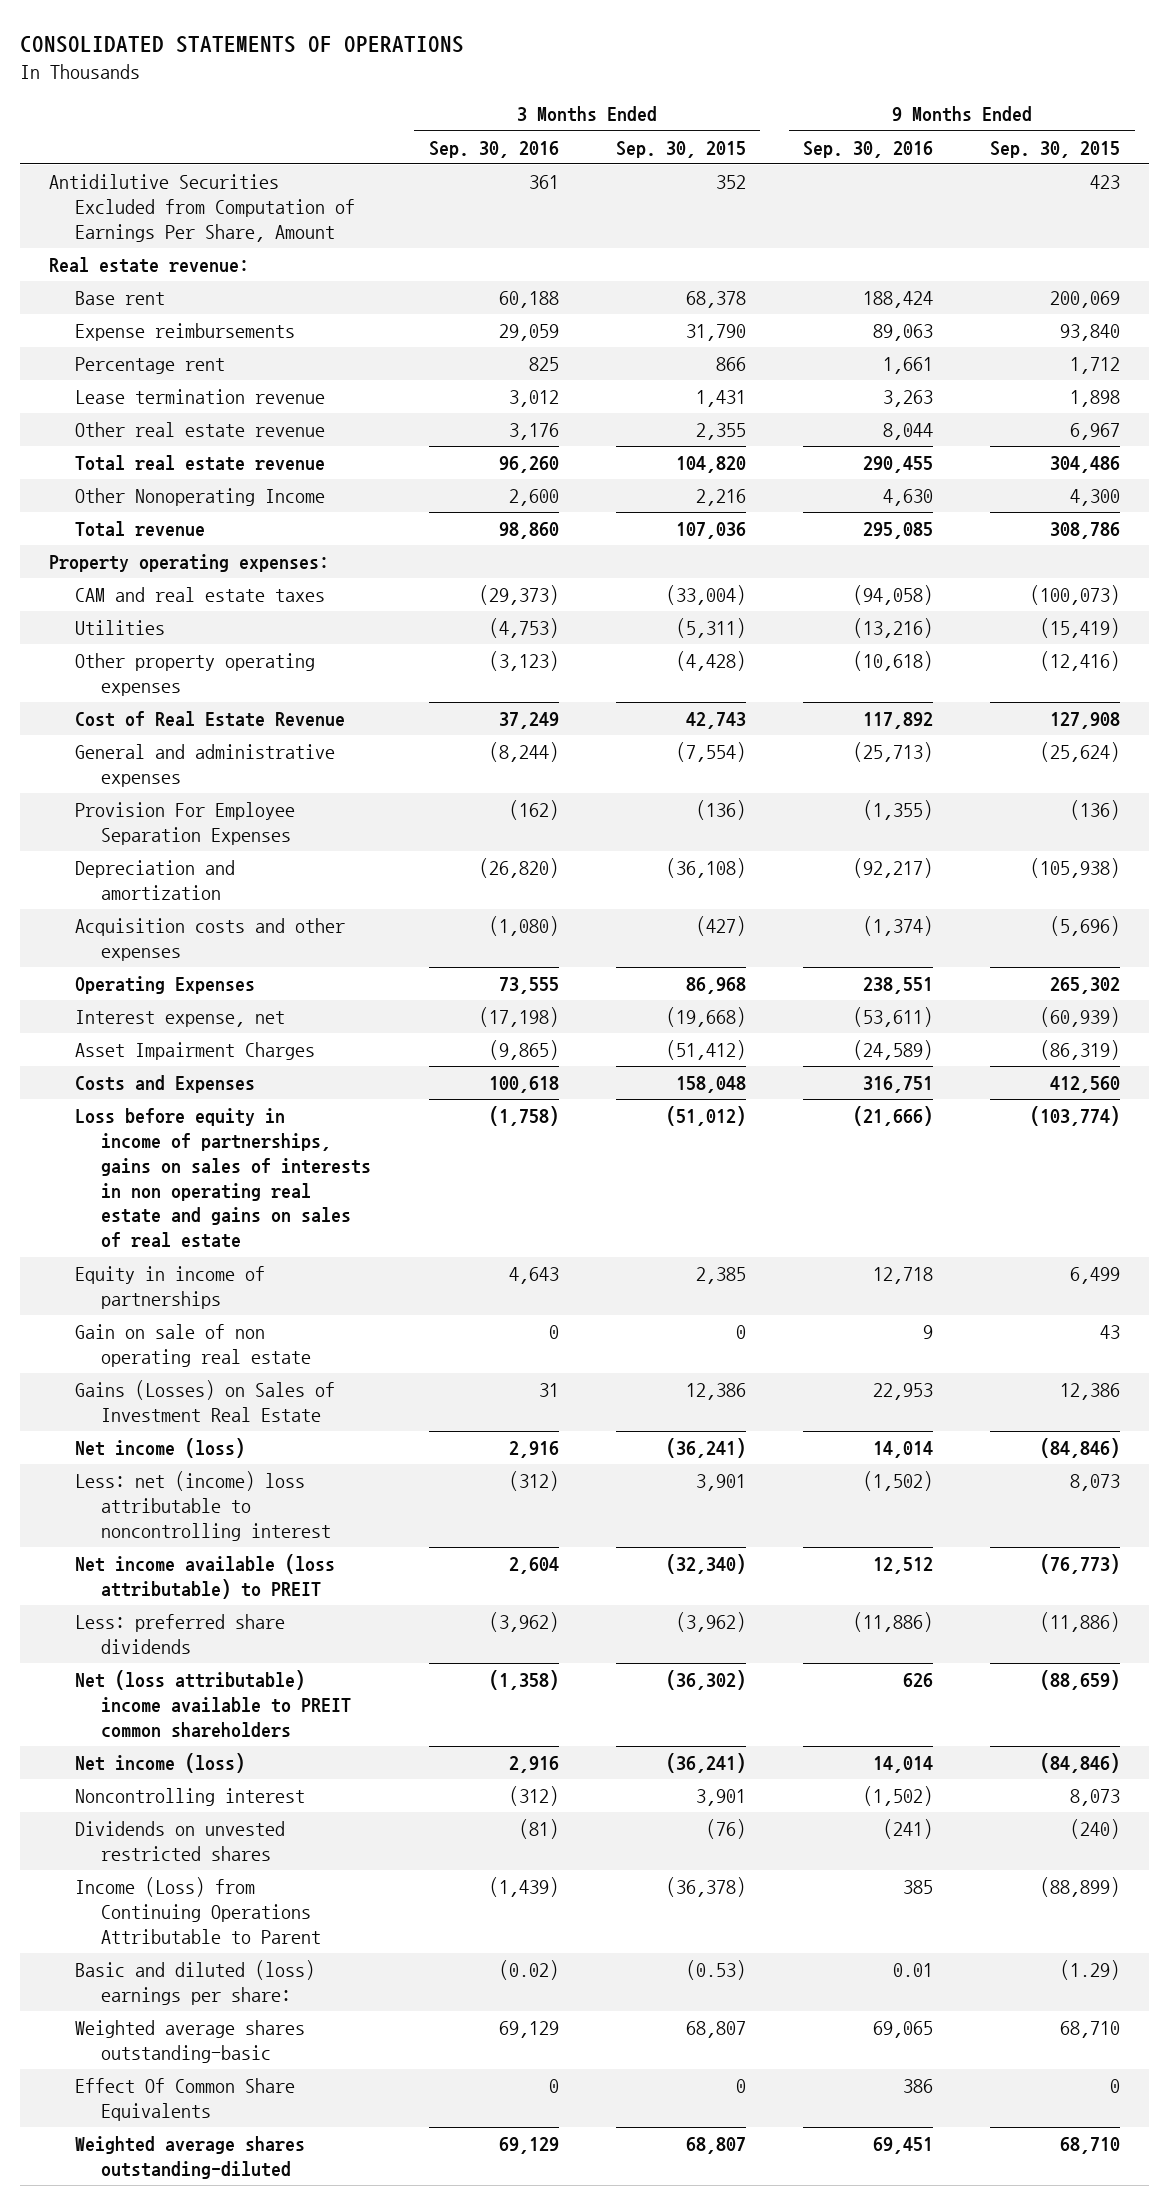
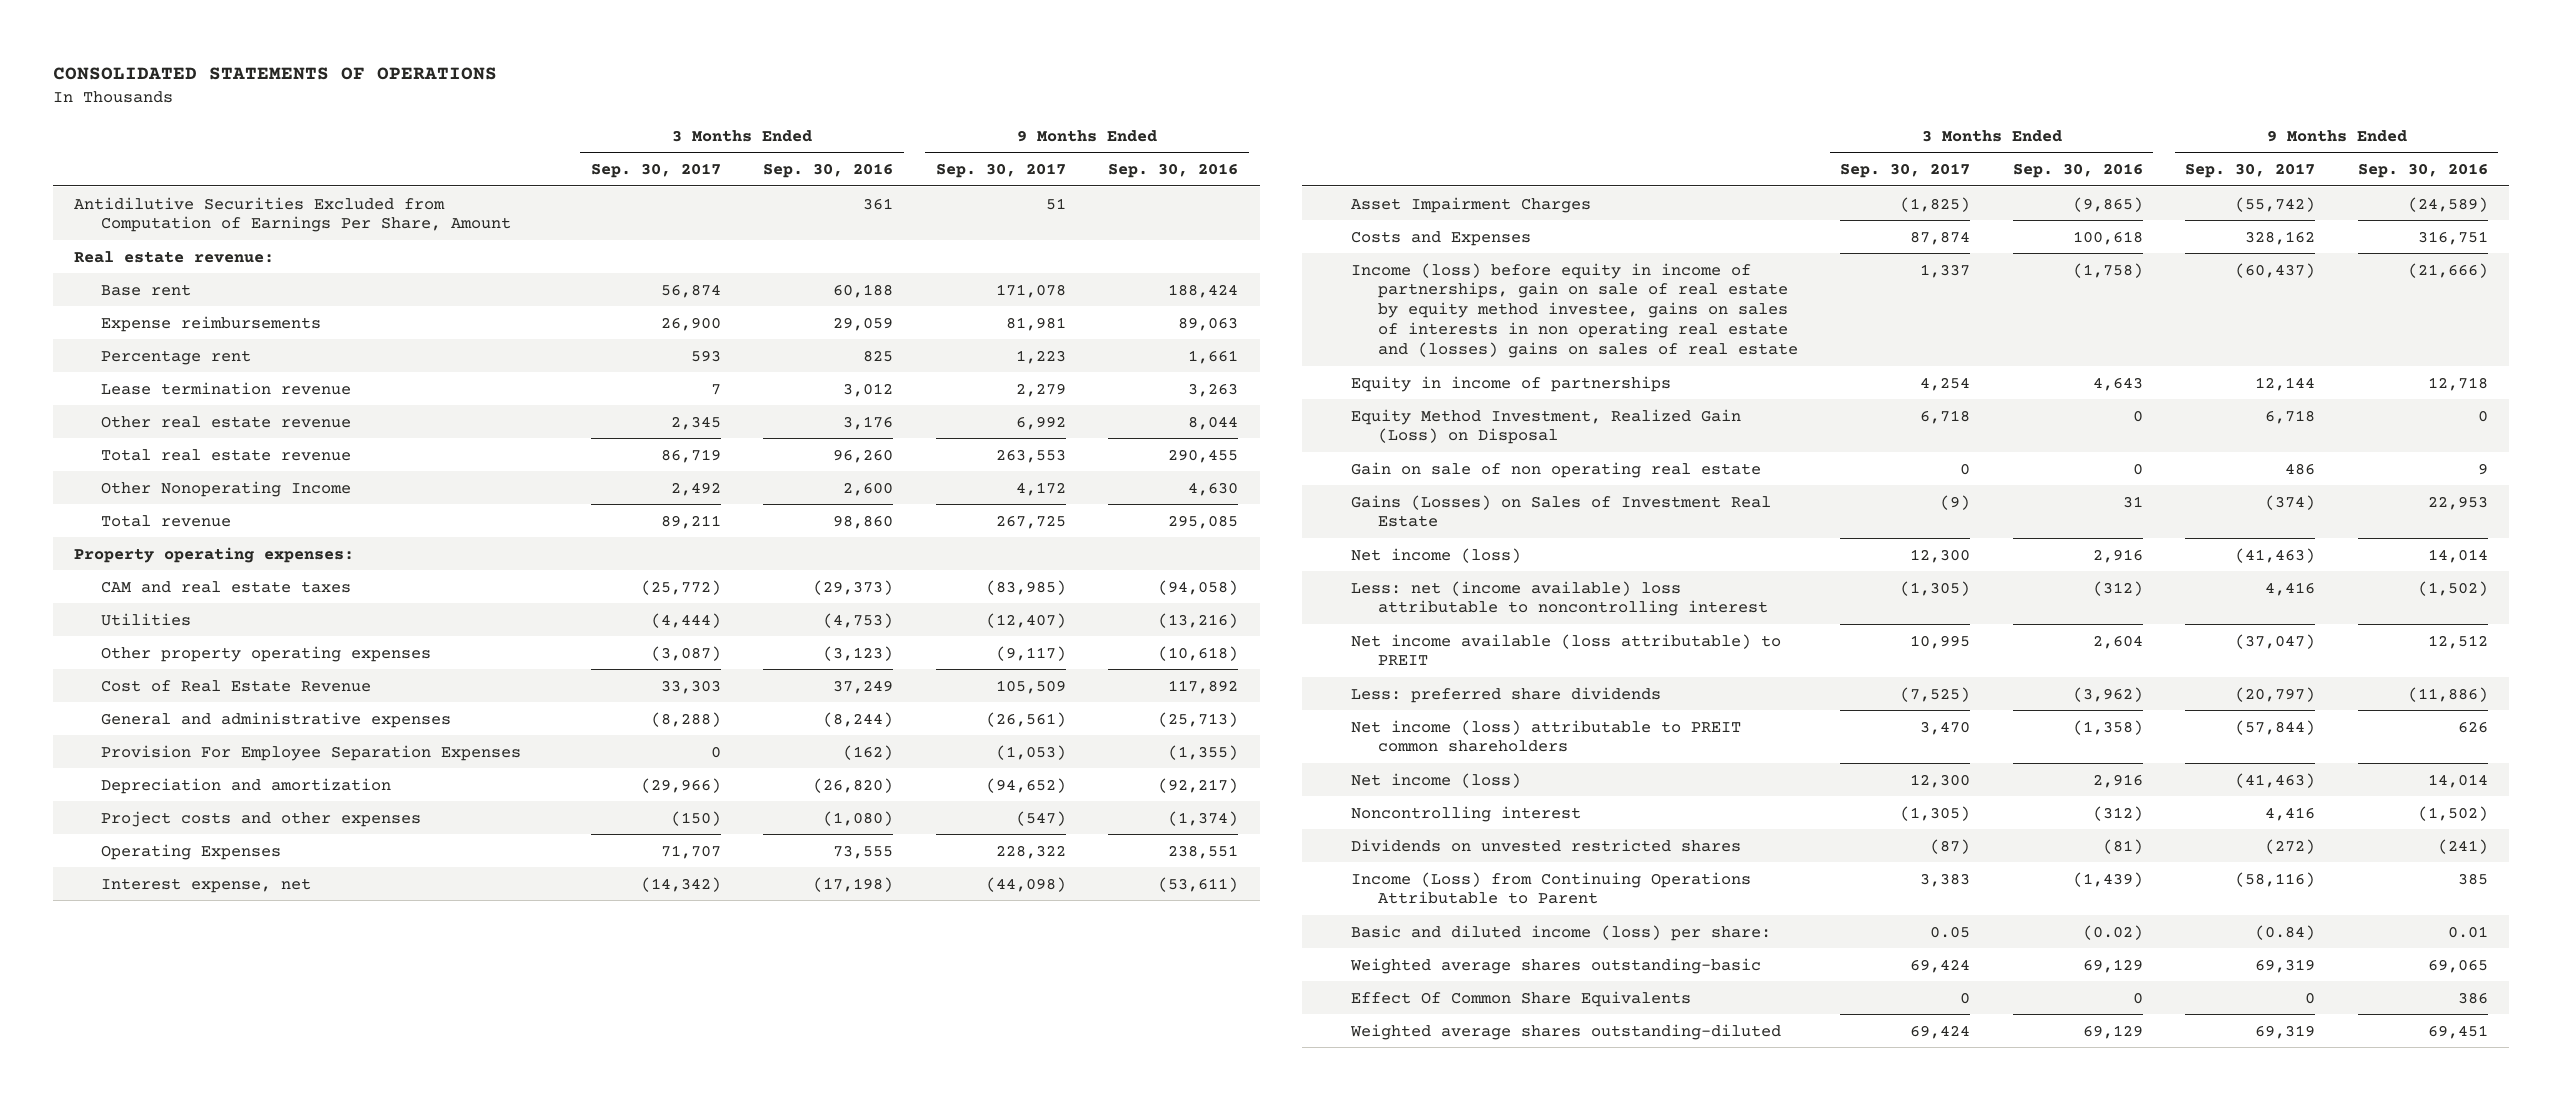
[615,140,746,158] Sep. 30, 2015 -> none
[990,140,1121,158] Sep. 30, 2015 -> none
none -> [590,163,721,179] Sep. 30, 2017
none -> [935,163,1066,179] Sep. 30, 2017
[75,917,346,961] Acquisition costs and other expenses -> [101,810,422,827] Project costs and other expenses
[75,1107,372,1249] Loss before equity in income of partnerships, gains on sales of interests in non operating real estate and gains on sales of real estate -> [1350,262,1798,358] Income (loss) before equity in income of partnerships, gain on sale of real estate by equity method investee, gains on sales of interests in non operating real estate and (losses) gains on sales of real estate
none -> [1350,408,1741,445] Equity Method Investment, Realized Gain (Loss) on Disposal
[75,1470,332,1541] Less: net (income) loss attributable to noncontrolling interest -> [1350,580,1768,617] Less: net (income available) loss attributable to noncontrolling interest
[75,1669,352,1738] Net (loss attributable) income available to PREIT common shareholders -> [1350,719,1741,753] Net income (loss) attributable to PREIT common shareholders
[75,1959,316,2005] Basic and diluted (loss) earnings per share: -> [1350,924,1771,941] Basic and diluted income (loss) per share:

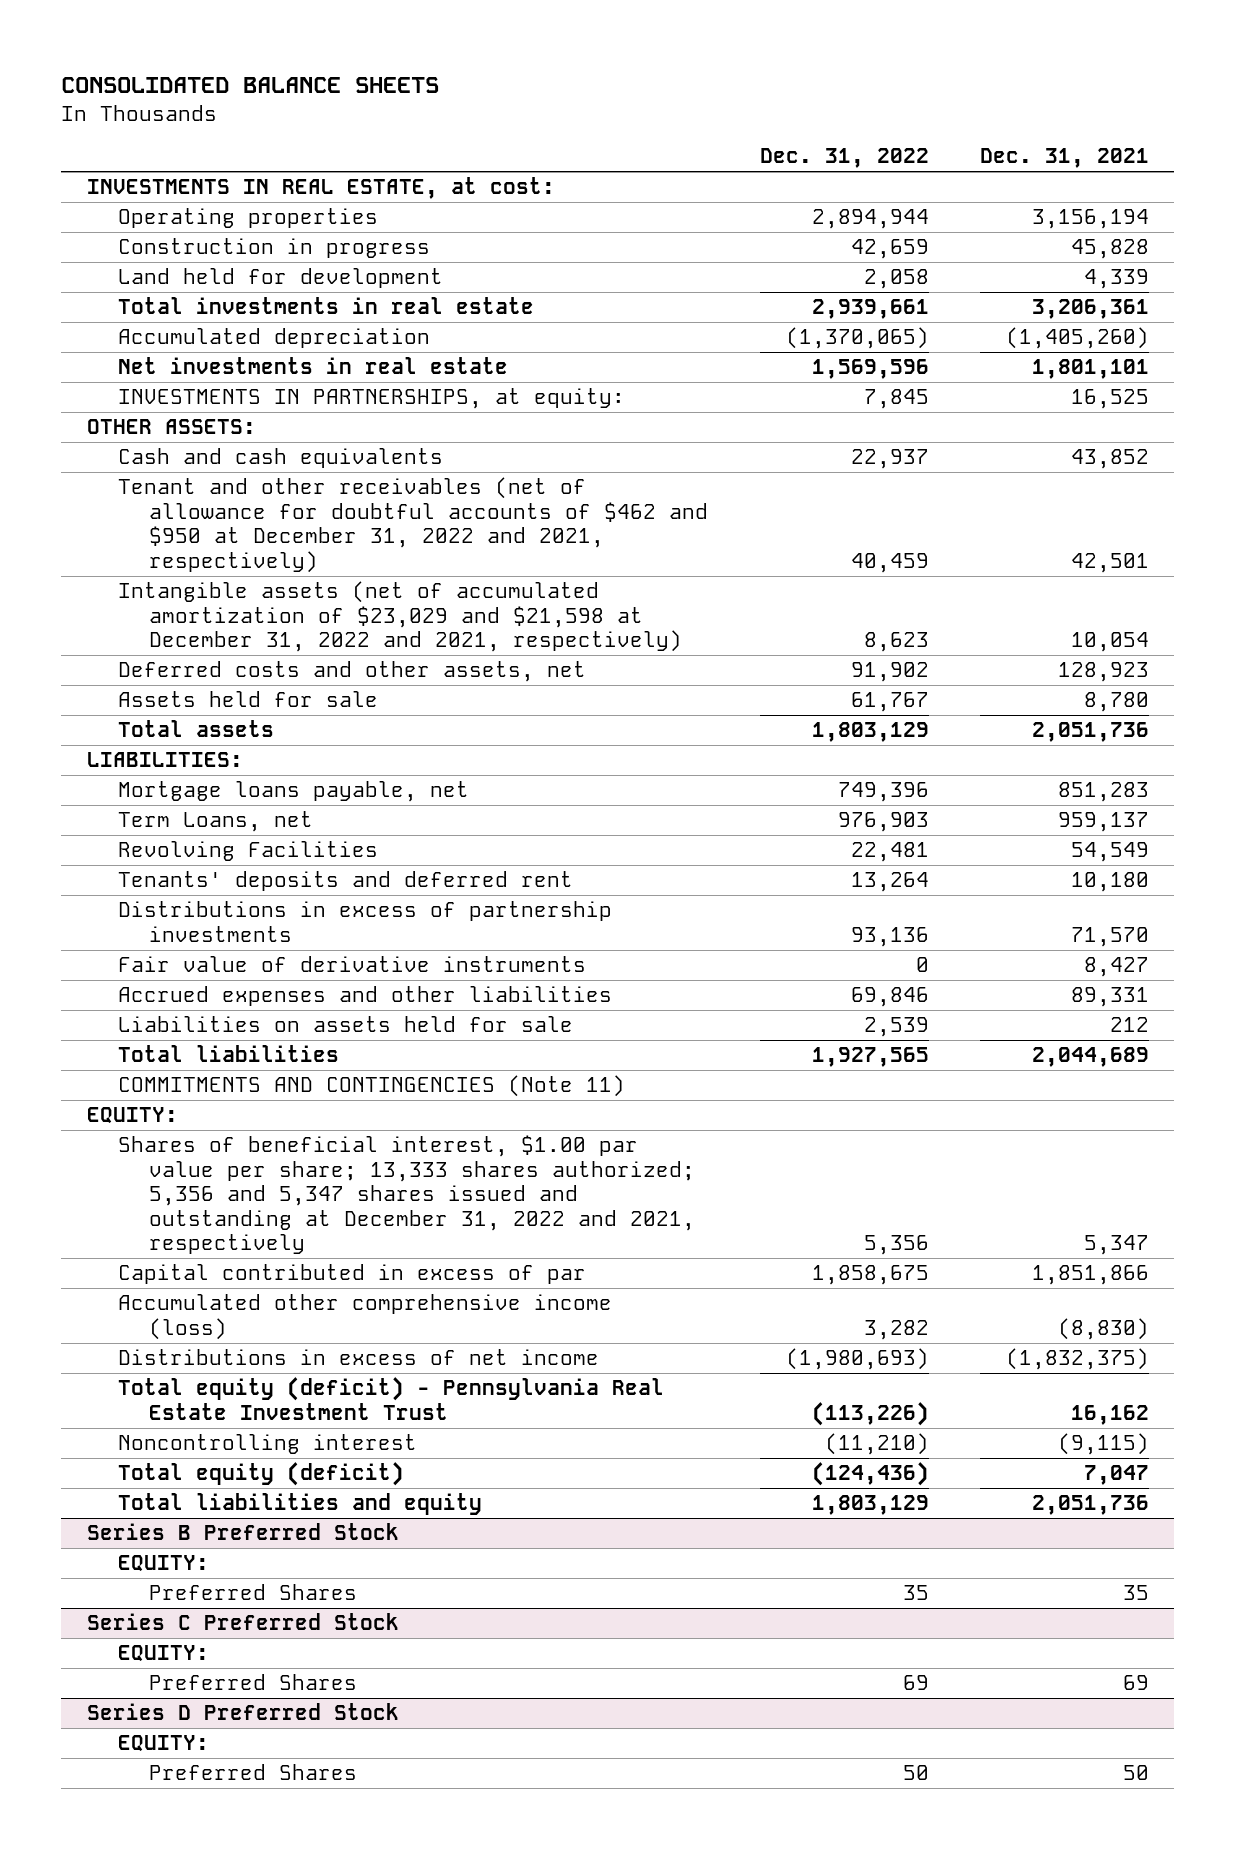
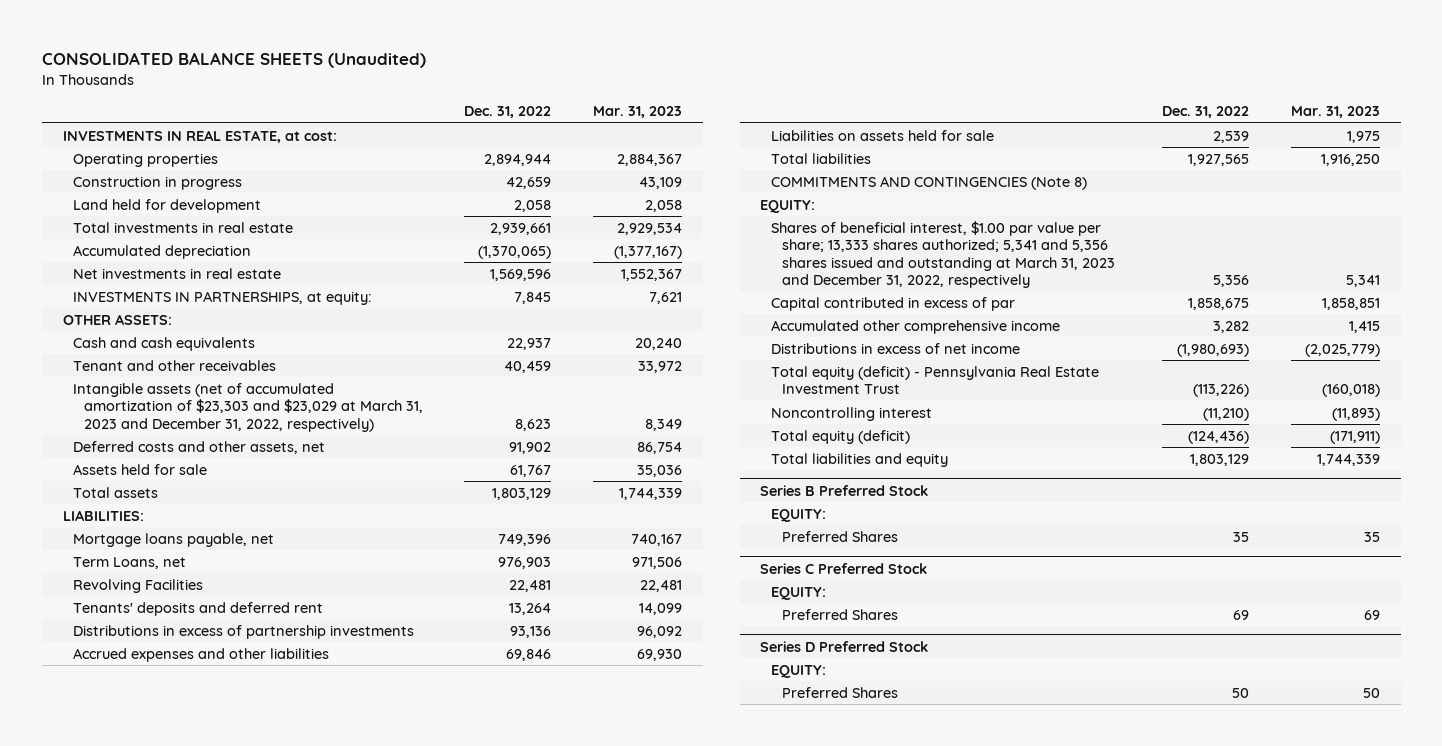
[61,76,440,93] CONSOLIDATED BALANCE SHEETS -> [41,51,426,68] CONSOLIDATED BALANCE SHEETS (Unaudited)
[979,148,1149,169] Dec. 31, 2021 -> none
none -> [593,106,683,119] Mar. 31, 2023
[118,477,709,573] Tenant and other receivables (net of allowance for doubtful accounts of $462 and $950 at December 31, 2022 and 2021, respectively) -> [73,359,277,371] Tenant and other receivables
[118,581,683,653] Intangible assets (net of accumulated amortization of $23,029 and $21,598 at December 31, 2022 and 2021, respectively) -> [73,382,423,432] Intangible assets (net of accumulated amortization of $23,303 and $23,029 at March 31, 2023 and December 31, 2022, respectively)
[118,956,587,973] Fair value of derivative instruments -> none
[118,1075,626,1098] COMMITMENTS AND CONTINGENCIES (Note 11) -> [771,175,1088,190] COMMITMENTS AND CONTINGENCIES (Note 8)
[118,1135,696,1255] Shares of beneficial interest, $1.00 par value per share; 13,333 shares authorized; 5,356 and 5,347 shares issued and outstanding at December 31, 2022 and 2021, respectively -> [771,220,1115,288] Shares of beneficial interest, $1.00 par value per share; 13,333 shares authorized; 5,341 and 5,356 shares issued and outstanding at March 31, 2023 and December 31, 2022, respectively
[118,1294,613,1340] Accumulated other comprehensive income (loss) -> [771,319,1061,334] Accumulated other comprehensive income

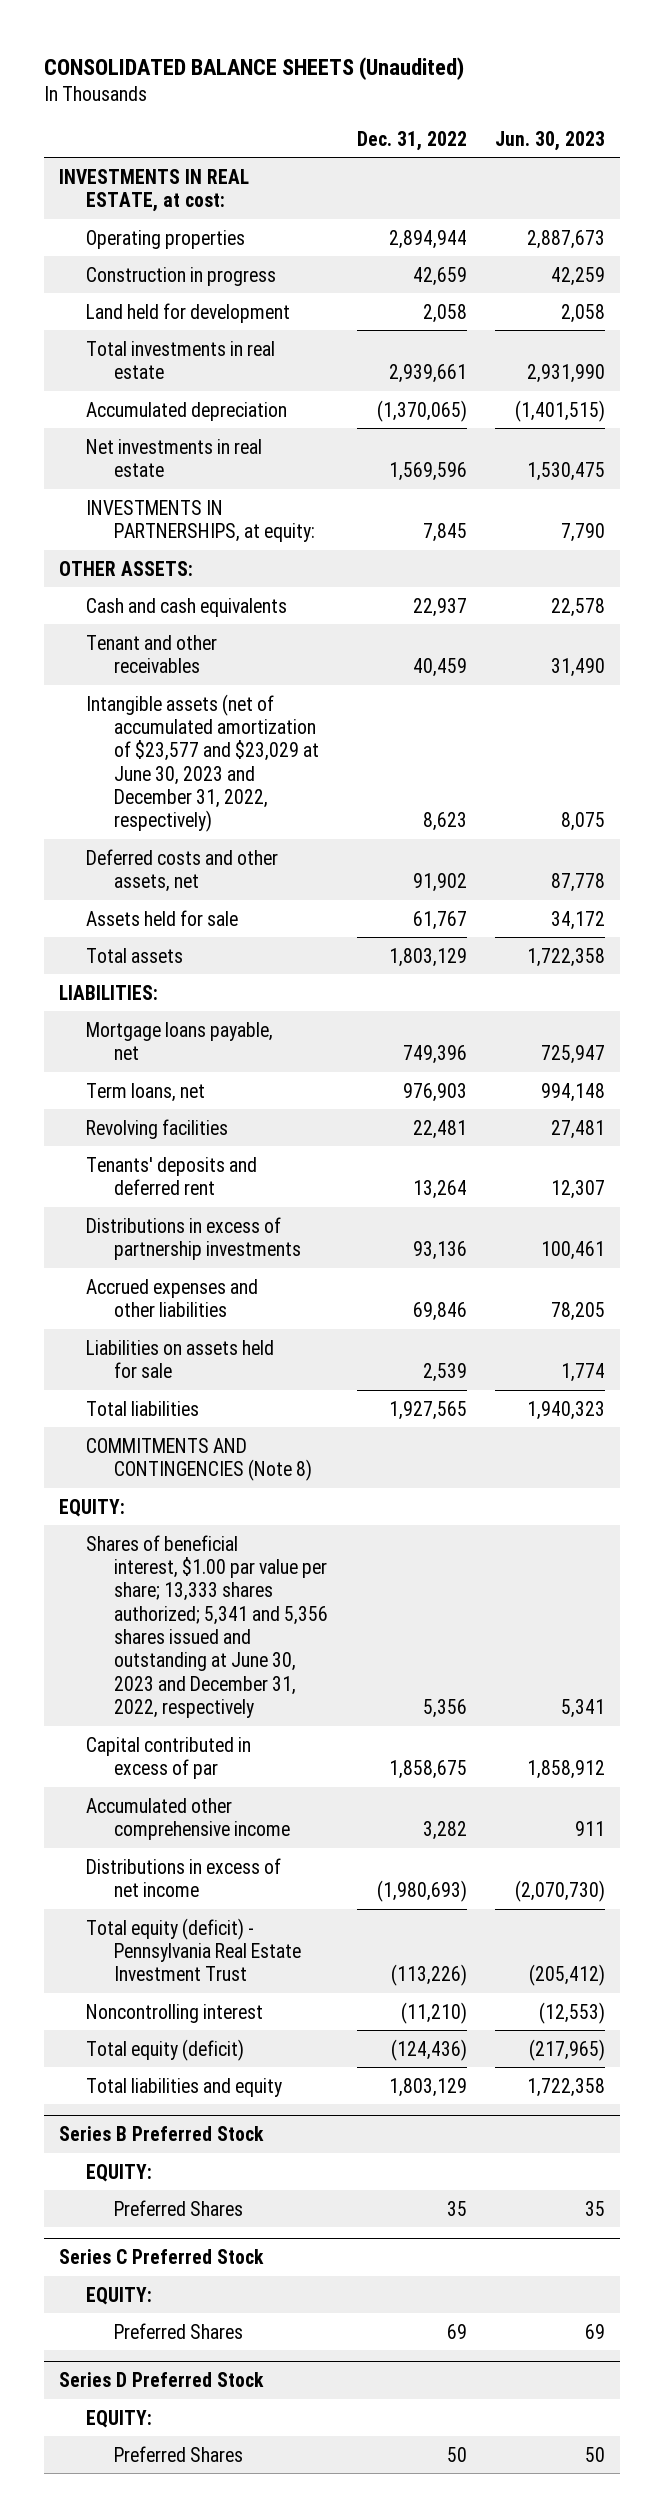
[593,106,683,119] Mar. 31, 2023 -> none
none -> [495,130,606,151] Jun. 30, 2023
[73,382,423,432] Intangible assets (net of accumulated amortization of $23,303 and $23,029 at March 31, 2023 and December 31, 2022, respectively) -> [86,693,320,833] Intangible assets (net of accumulated amortization of $23,577 and $23,029 at June 30, 2023 and December 31, 2022, respectively)
[73,556,187,569] Term Loans, net -> [86,1082,206,1102] Term loans, net
[73,578,204,593] Revolving Facilities -> [86,1118,229,1139] Revolving facilities
[771,220,1115,288] Shares of beneficial interest, $1.00 par value per share; 13,333 shares authorized; 5,341 and 5,356 shares issued and outstanding at March 31, 2023 and December 31, 2022, respectively -> [86,1534,329,1718] Shares of beneficial interest, $1.00 par value per share; 13,333 shares authorized; 5,341 and 5,356 shares issued and outstanding at June 30, 2023 and December 31, 2022, respectively

